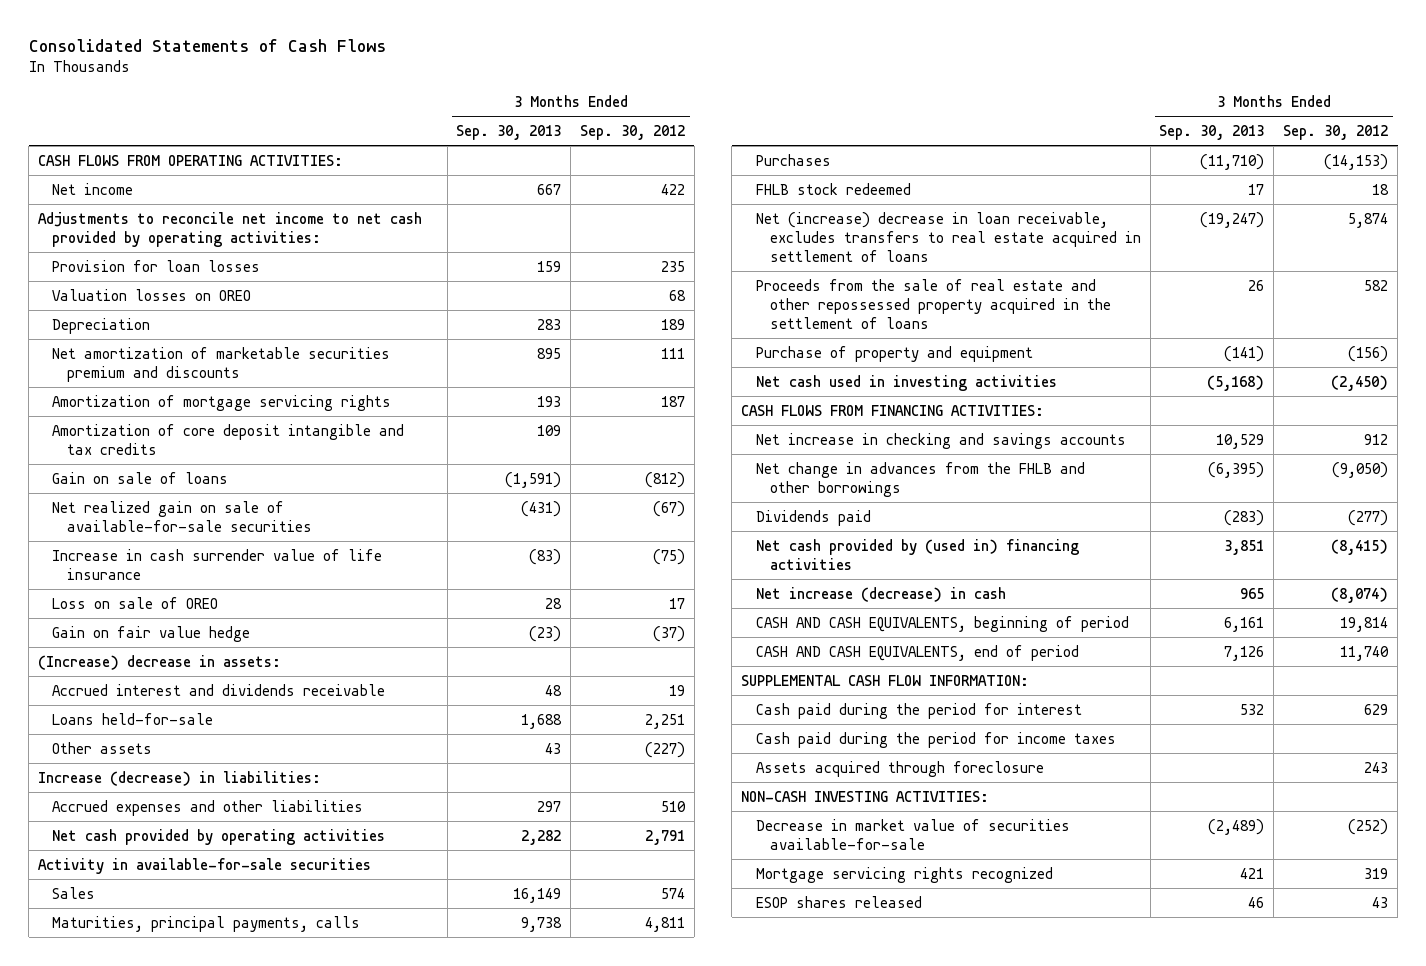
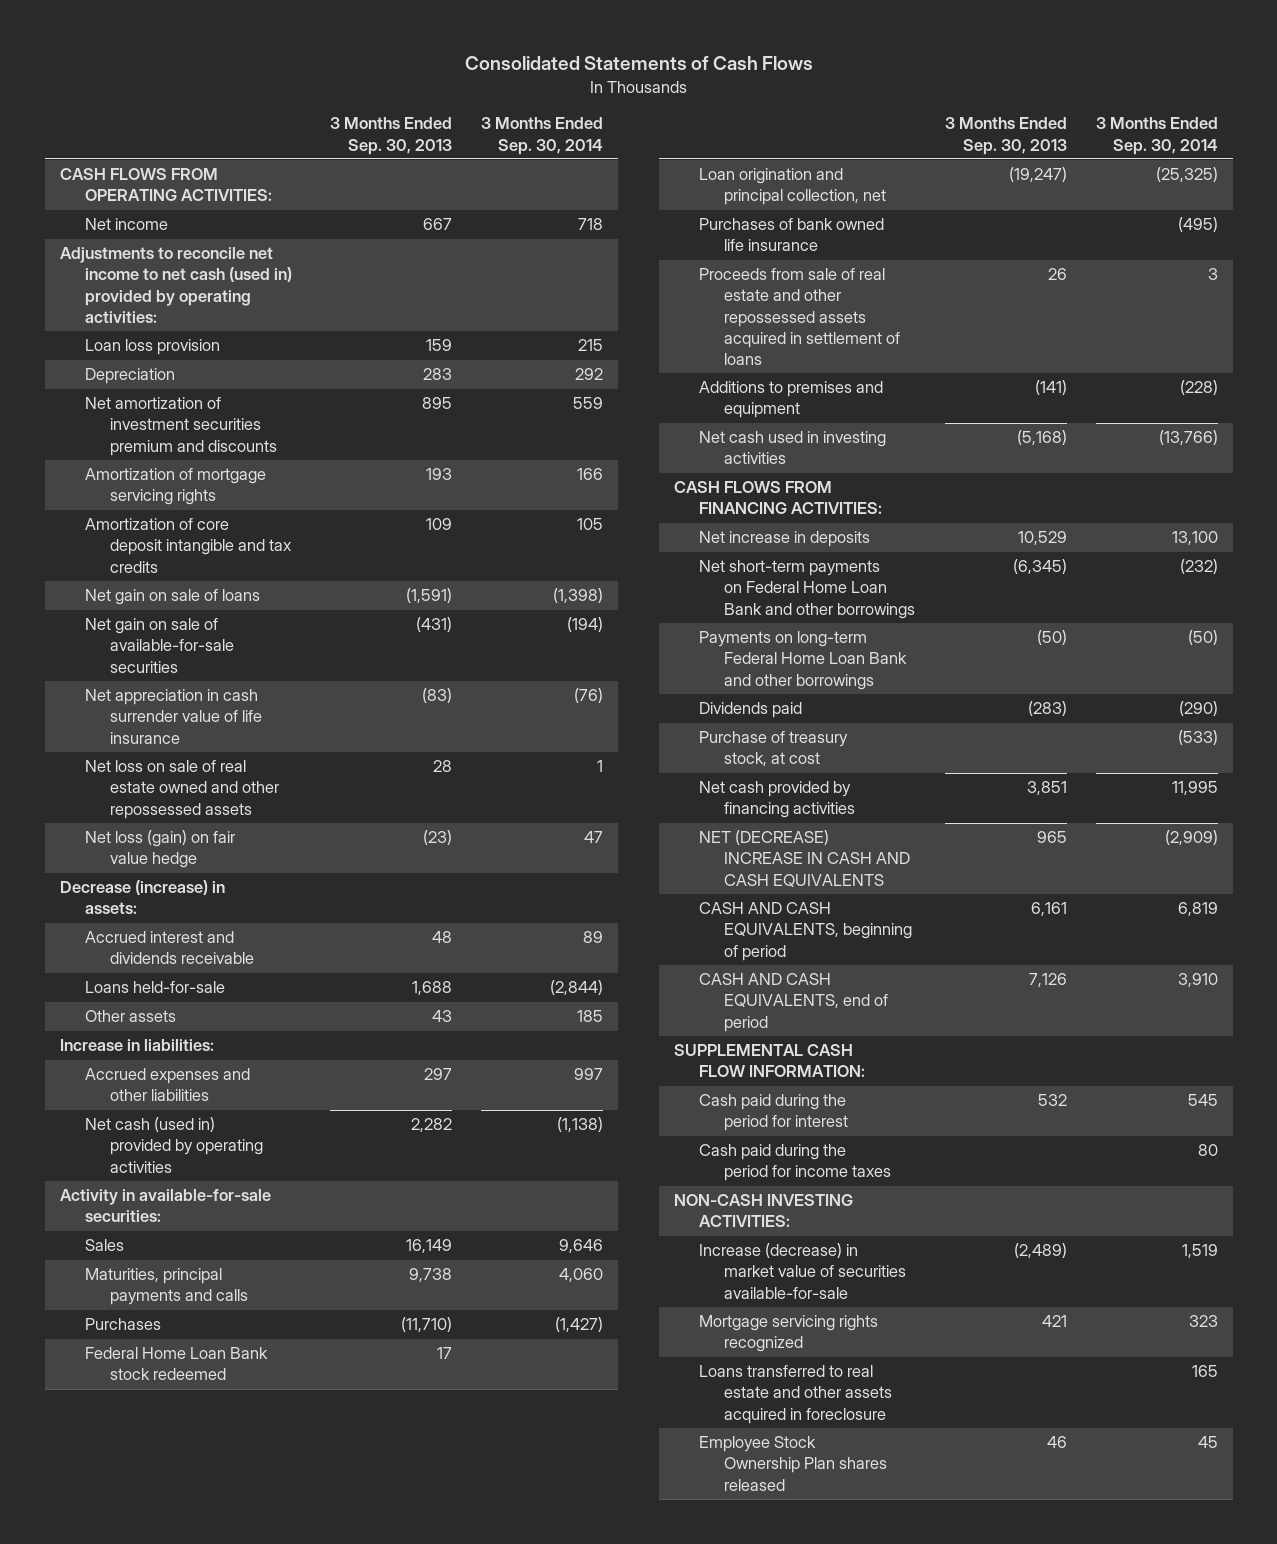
[580,124,686,140] Sep. 30, 2012 -> none
none -> [481,117,604,155] 3 Months Ended Sep. 30, 2014
[52,288,252,301] Valuation losses on OREO -> none
[38,211,423,247] Adjustments to reconcile net income to net cash provided by operating activities: -> [59,247,292,323] Adjustments to reconcile net income to net cash (used in) provided by operating activities:
[52,259,261,272] Provision for loan losses -> [84,339,220,356] Loan loss provision
[52,346,391,382] Net amortization of marketable securities premium and discounts -> [84,397,277,456] Net amortization of investment securities premium and discounts
[52,471,229,484] Gain on sale of loans -> [84,589,260,606] Net gain on sale of loans
[52,500,312,532] Net realized gain on sale of available-for-sale securities -> [84,618,234,673] Net gain on sale of available-for-sale securities
[52,548,383,580] Increase in cash surrender value of life insurance -> [84,689,262,744] Net appreciation in cash surrender value of life insurance
[52,596,219,609] Loss on sale of OREO -> [84,760,279,819] Net loss on sale of real estate owned and other repossessed assets
[52,625,251,642] Gain on fair value hedge -> [84,830,235,869] Net loss (gain) on fair value hedge
[38,654,282,670] (Increase) decrease in assets: -> [59,880,225,915] Decrease (increase) in assets:
[38,770,322,786] Increase (decrease) in liabilities: -> [59,1039,214,1052] Increase in liabilities:
[52,828,386,845] Net cash provided by operating activities -> [84,1117,263,1173] Net cash (used in) provided by operating activities
[38,857,372,874] Activity in available-for-sale securities -> [59,1189,271,1223] Activity in available-for-sale securities:
[52,915,361,932] Maturities, principal payments, calls -> [84,1268,248,1306] Maturities, principal payments and calls
[755,182,911,195] FHLB stock redeemed -> [84,1347,268,1381] Federal Home Loan Bank stock redeemed
[755,211,1141,263] Net (increase) decrease in loan receivable, excludes transfers to real estate acquired in settlement of loans -> [699,168,887,206] Loan origination and principal collection, net
none -> [699,218,885,252] Purchases of bank owned life insurance
[755,278,1111,330] Proceeds from the sale of real estate and other repossessed property acquired in the settlement of loans -> [699,268,901,365] Proceeds from sale of real estate and other repossessed assets acquired in settlement of loans
[755,345,1033,362] Purchase of property and equipment -> [699,381,884,419] Additions to premises and equipment
[755,461,1085,497] Net change in advances from the FHLB and other borrowings -> none
[755,432,1126,449] Net increase in checking and savings accounts -> [699,531,871,548] Net increase in deposits
none -> [699,560,916,619] Net short-term payments on Federal Home Loan Bank and other borrowings
none -> [699,631,908,690] Payments on long-term Federal Home Loan Bank and other borrowings
none -> [699,731,849,767] Purchase of treasury stock, at cost
[755,538,1079,570] Net cash provided by (used in) financing activities -> [699,781,856,819] Net cash provided by financing activities
[755,586,1006,602] Net increase (decrease) in cash -> [699,830,911,887] NET (DECREASE) INCREASE IN CASH AND CASH EQUIVALENTS
[755,760,1044,777] Assets acquired through foreclosure -> none
[755,818,1070,850] Decrease in market value of securities available-for-sale -> [699,1243,907,1299] Increase (decrease) in market value of securities available-for-sale
none -> [699,1365,893,1424] Loans transferred to real estate and other assets acquired in foreclosure
[755,895,922,908] ESOP shares released -> [699,1436,888,1491] Employee Stock Ownership Plan shares released

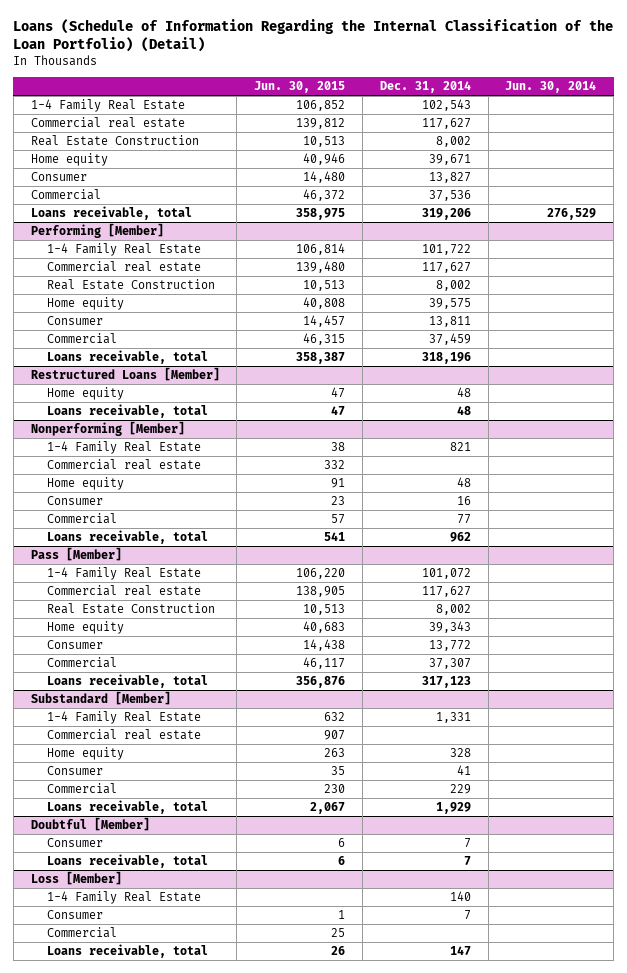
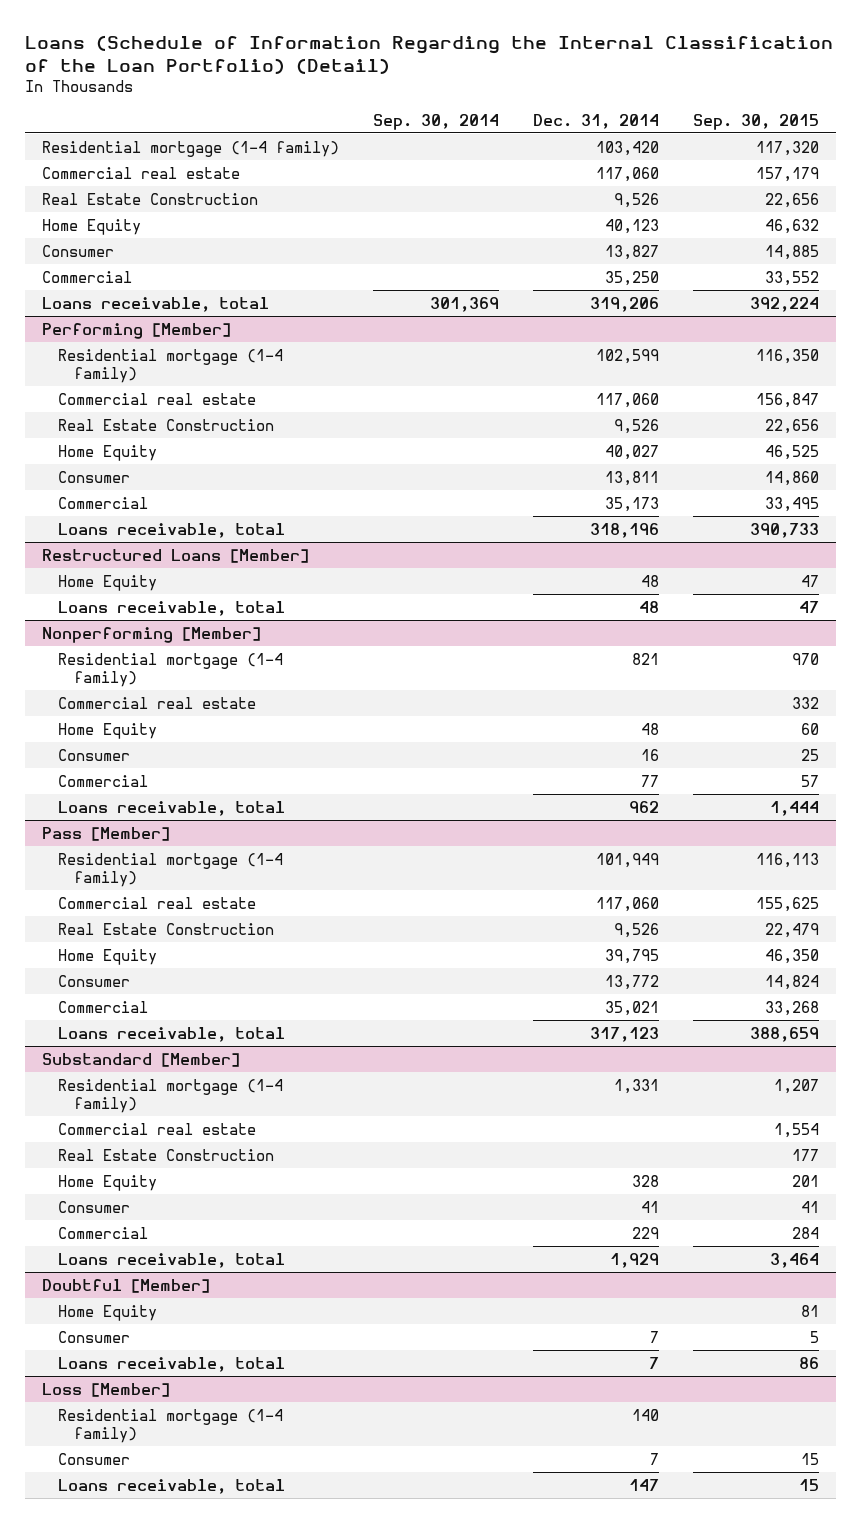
[254,80,346,93] Jun. 30, 2015 -> none
[505,80,597,93] Jun. 30, 2014 -> none
none -> [372,113,499,130] Sep. 30, 2014
none -> [692,113,819,130] Sep. 30, 2015
[30,99,185,113] 1-4 Family Real Estate -> [42,140,340,157] Residential mortgage (1-4 family)
[421,99,471,112] 102,543 -> [595,140,659,156] 103,420
[421,118,471,130] 117,627 -> [595,166,659,182] 117,060
[435,136,471,148] 8,002 -> [613,192,659,208] 9,526
[30,153,108,167] Home equity -> [42,218,142,235] Home Equity
[428,154,471,166] 39,671 -> [604,218,659,234] 40,123
[428,190,471,202] 37,536 -> [604,270,659,286] 35,250
[47,243,202,257] 1-4 Family Real Estate -> [58,348,284,384] Residential mortgage (1-4 family)
[421,244,471,256] 101,722 -> [595,348,659,364] 102,599
[421,262,471,274] 117,627 -> [595,392,659,408] 117,060
[435,280,471,292] 8,002 -> [613,418,659,434] 9,526
[47,297,125,311] Home equity -> [58,444,158,461] Home Equity
[428,298,471,310] 39,575 -> [604,444,659,460] 40,027
[428,333,471,346] 37,459 -> [604,496,659,512] 35,173
[47,387,125,401] Home equity -> [58,574,158,591] Home Equity
[47,441,202,455] 1-4 Family Real Estate -> [58,652,284,688] Residential mortgage (1-4 family)
[47,477,125,491] Home equity -> [58,722,158,739] Home Equity
[47,567,202,581] 1-4 Family Real Estate -> [58,852,284,888] Residential mortgage (1-4 family)
[421,568,471,580] 101,072 -> [595,852,659,868] 101,949
[421,586,471,598] 117,627 -> [595,896,659,912] 117,060
[435,604,471,616] 8,002 -> [613,922,659,938] 9,526
[47,621,125,635] Home equity -> [58,948,158,965] Home Equity
[428,621,471,634] 39,343 -> [604,948,659,964] 39,795
[428,658,471,670] 37,307 -> [604,1000,659,1016] 35,021
[47,711,202,725] 1-4 Family Real Estate -> [58,1078,284,1114] Residential mortgage (1-4 family)
none -> [58,1148,275,1161] Real Estate Construction
[47,747,125,761] Home equity -> [58,1174,158,1191] Home Equity
none -> [58,1304,158,1321] Home Equity
[47,891,202,905] 1-4 Family Real Estate -> [58,1408,284,1444] Residential mortgage (1-4 family)
[47,927,118,939] Commercial -> none

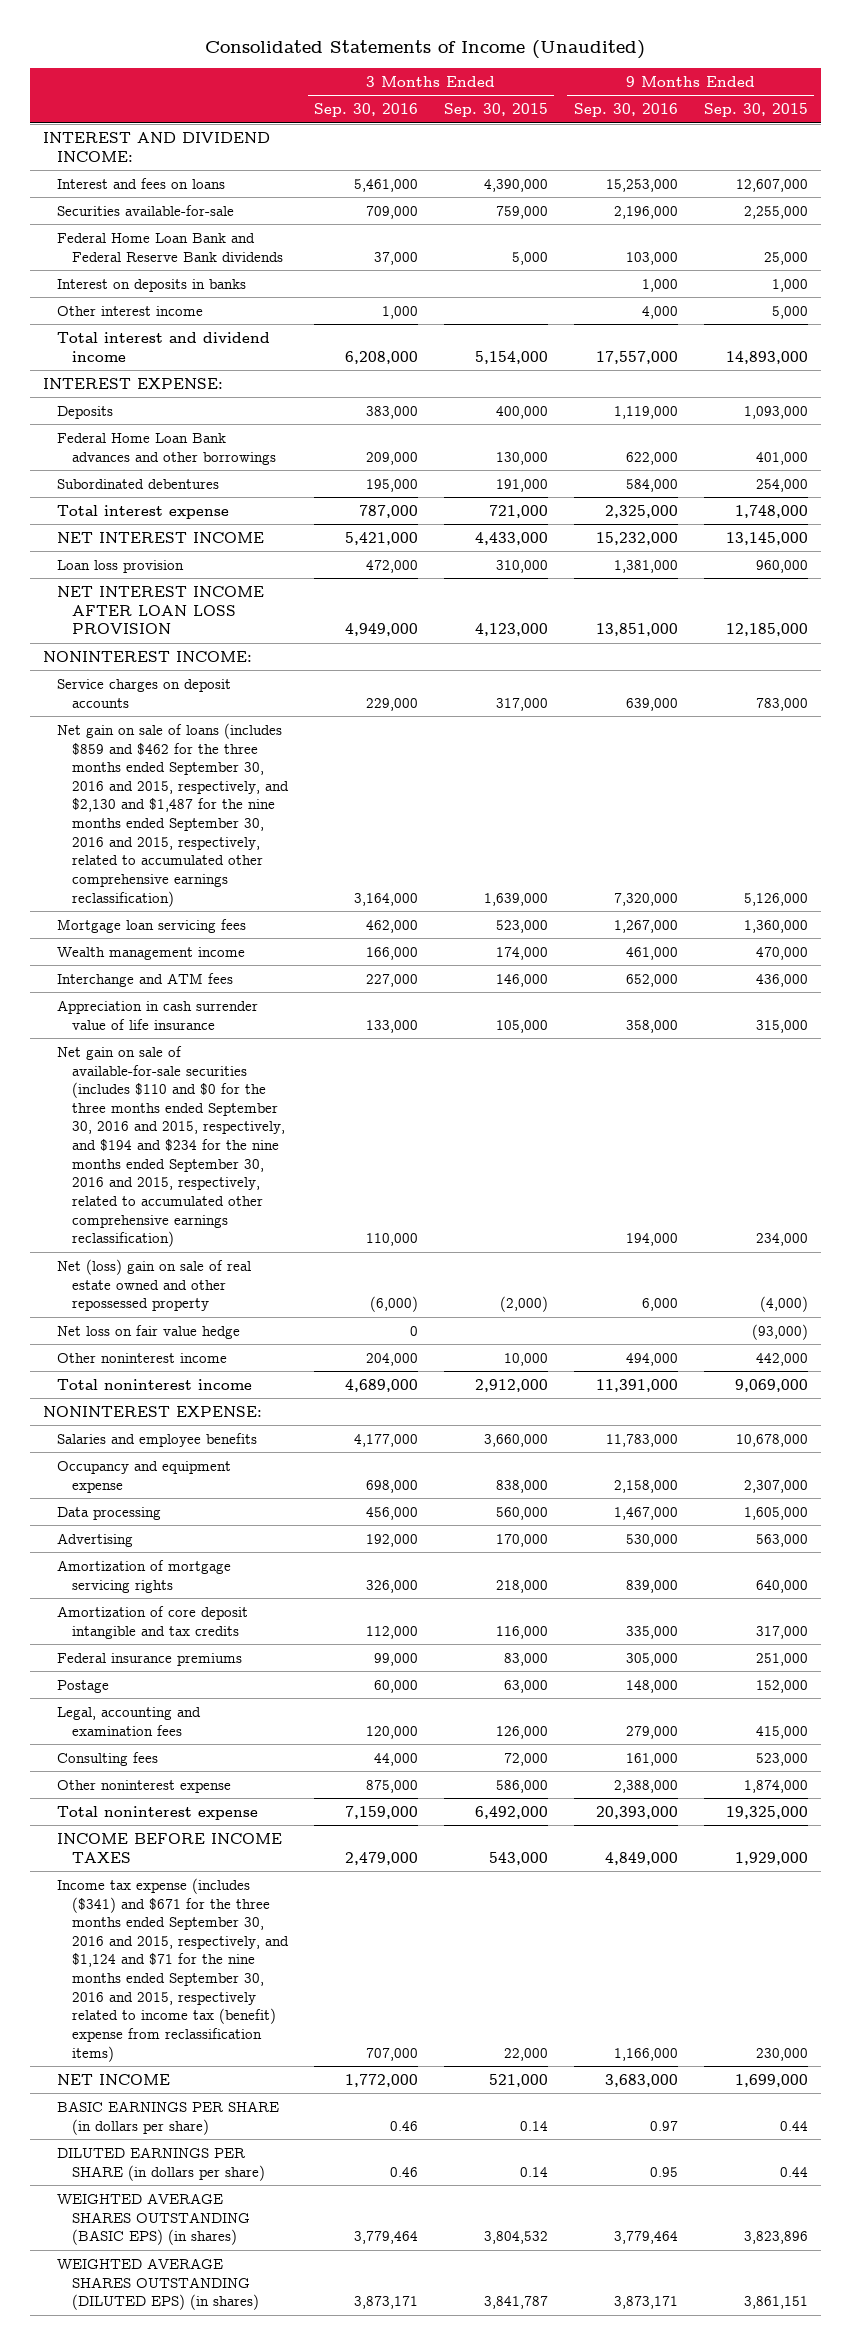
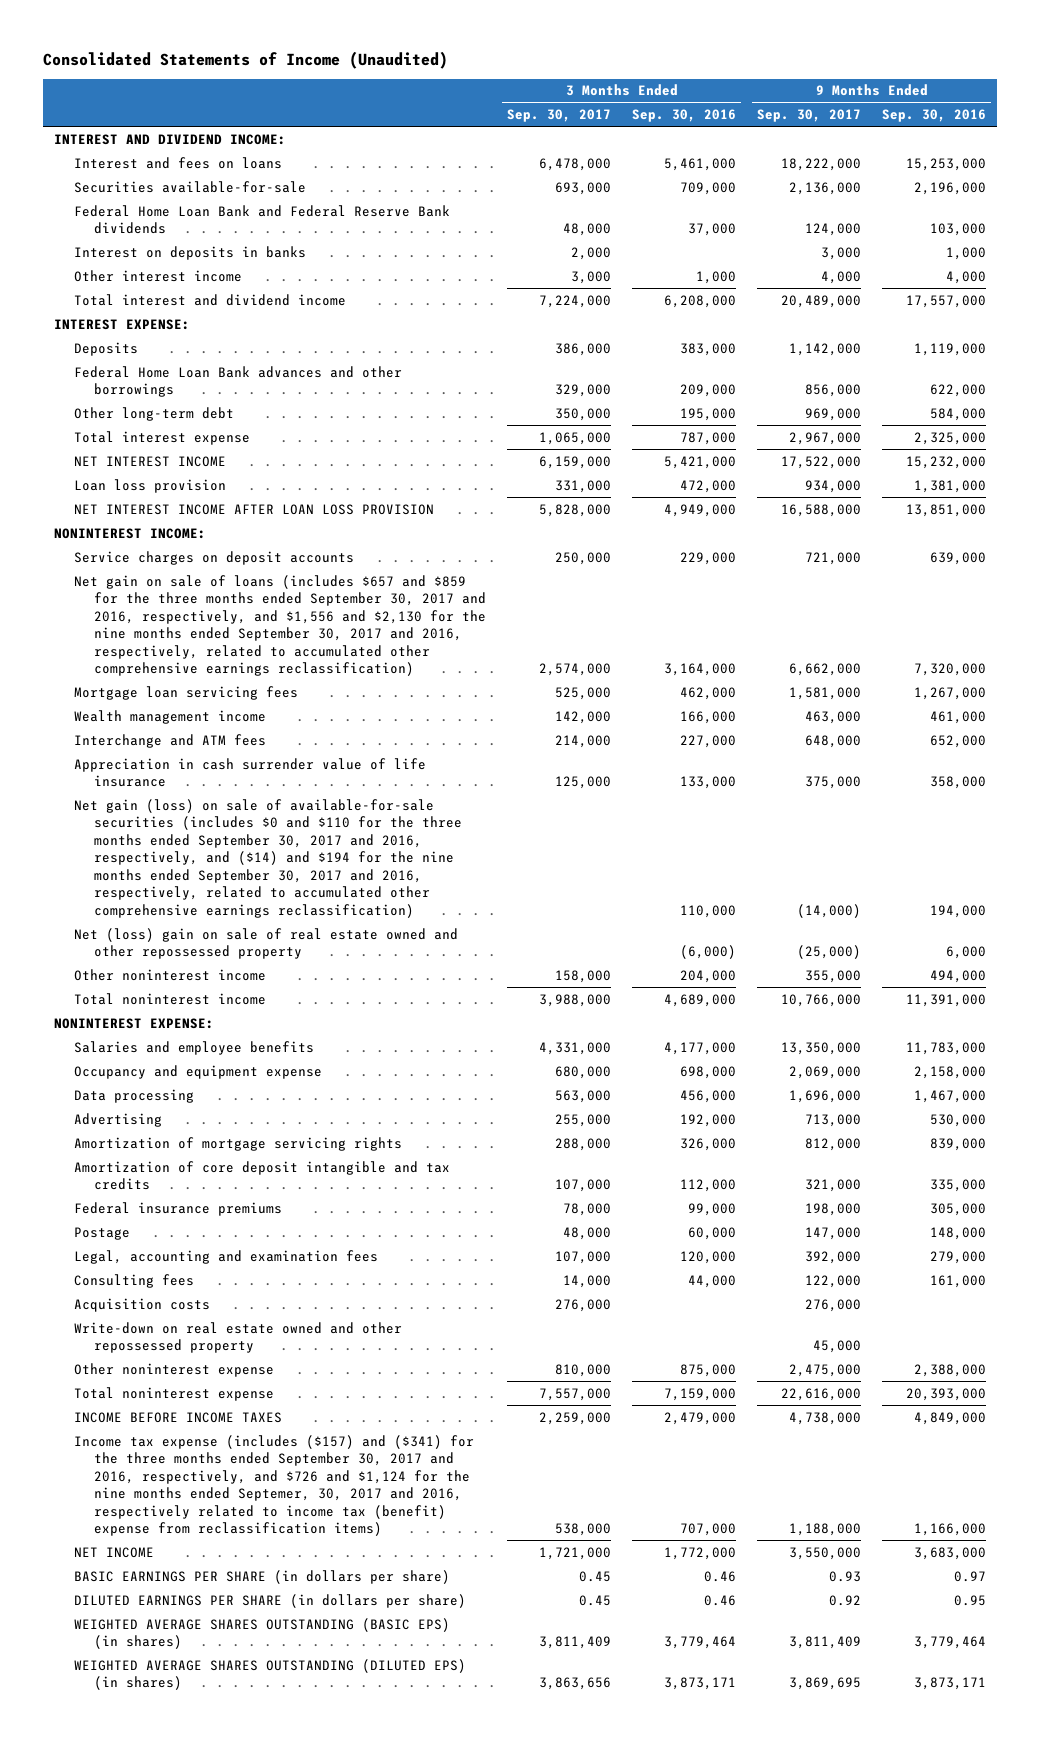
[443,103,548,118] Sep. 30, 2015 -> none
[703,103,808,118] Sep. 30, 2015 -> none
none -> [507,109,612,123] Sep. 30, 2017
none -> [757,109,862,123] Sep. 30, 2017
[57,478,220,489] Subordinated debentures -> [73,406,234,421] Other long-term debt
[57,722,290,907] Net gain on sale of loans (includes $859 and $462 for the three months ended September 30, 2016 and 2015, respectively, and $2,130 and $1,487 for the nine months ended September 30, 2016 and 2015, respectively, related to accumulated other comprehensive earnings reclassification) -> [73,574,486,677] Net gain on sale of loans (includes $657 and $859 for the three months ended September 30, 2017 and 2016, respectively, and $1,556 and $2,130 for the nine months ended September 30, 2017 and 2016, respectively, related to accumulated other comprehensive earnings reclassification)
[57,1045,286,1248] Net gain on sale of available-for-sale securities (includes $110 and $0 for the three months ended September 30, 2016 and 2015, respectively, and $194 and $234 for the nine months ended September 30, 2016 and 2015, respectively, related to accumulated other comprehensive earnings reclassification) -> [73,798,462,918] Net gain (loss) on sale of available-for-sale securities (includes $0 and $110 for the three months ended September 30, 2017 and 2016, respectively, and ($14) and $194 for the nine months ended September 30, 2017 and 2016, respectively, related to accumulated other comprehensive earnings reclassification)
[57,1324,241,1339] Net loss on fair value hedge -> none
none -> [73,1297,210,1312] Acquisition costs
none -> [73,1321,402,1354] Write-down on real estate owned and other repossessed property
[57,1877,290,2062] Income tax expense (includes ($341) and $671 for the three months ended September 30, 2016 and 2015, respectively, and $1,124 and $71 for the nine months ended September 30, 2016 and 2015, respectively related to income tax (benefit) expense from reclassification items) -> [73,1434,474,1537] Income tax expense (includes ($157) and ($341) for the three months ended September 30, 2017 and 2016, respectively, and $726 and $1,124 for the nine months ended Septemer, 30, 2017 and 2016, respectively related to income tax (benefit) expense from reclassification items)

